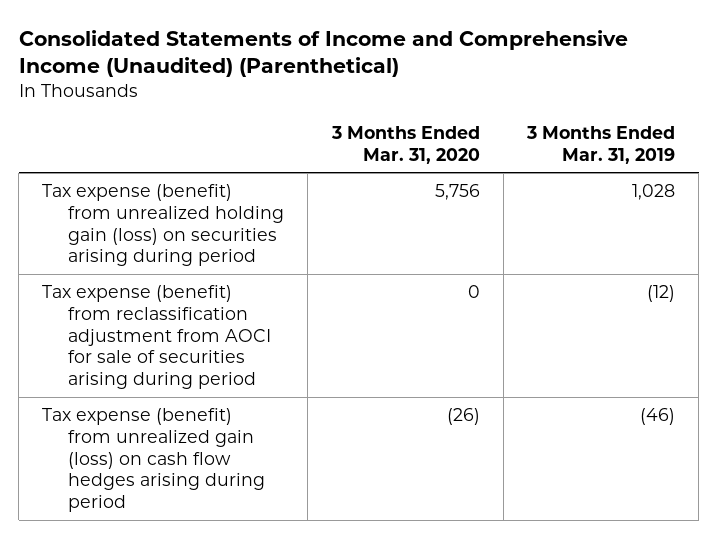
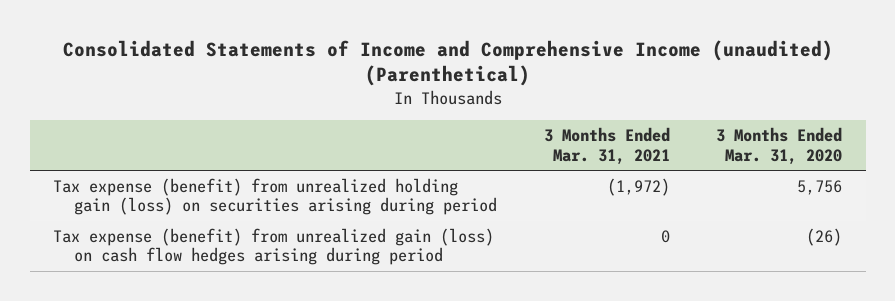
[18,30,628,78] Consolidated Statements of Income and Comprehensive Income (Unaudited) (Parenthetical) -> [62,39,833,87] Consolidated Statements of Income and Comprehensive Income (unaudited) (Parenthetical)
[525,125,675,164] 3 Months Ended Mar. 31, 2019 -> none
none -> [543,127,670,165] 3 Months Ended Mar. 31, 2021
[42,284,272,390] Tax expense (benefit) from reclassification adjustment from AOCI for sale of securities arising during period -> none

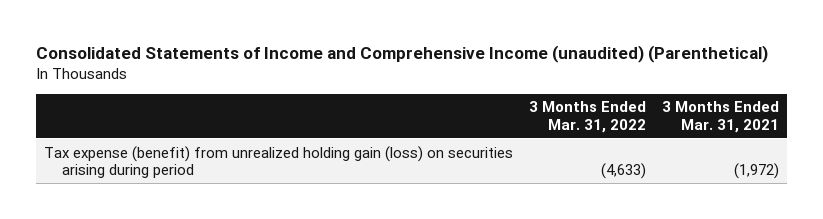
[716,127,843,165] 3 Months Ended Mar. 31, 2020 -> none
none -> [528,101,646,133] 3 Months Ended Mar. 31, 2022
[53,228,495,266] Tax expense (benefit) from unrealized gain (loss) on cash flow hedges arising during period -> none

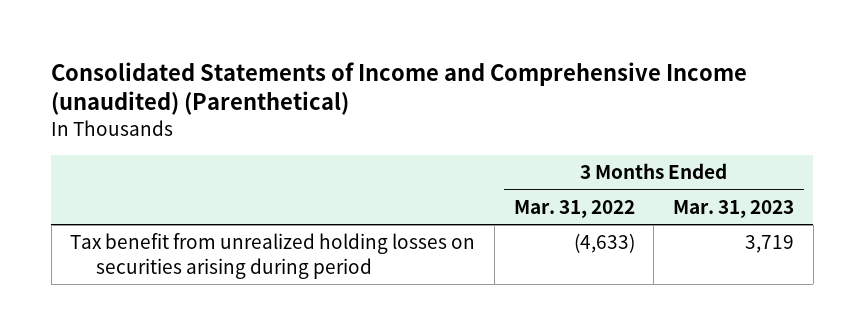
[661,101,779,133] 3 Months Ended Mar. 31, 2021 -> none
none -> [673,199,795,218] Mar. 31, 2023
[43,145,513,179] Tax expense (benefit) from unrealized holding gain (loss) on securities arising during period -> [70,233,476,279] Tax benefit from unrealized holding losses on securities arising during period

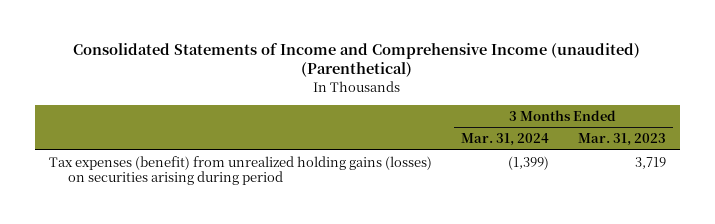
[513,199,635,218] Mar. 31, 2022 -> none
none -> [460,133,549,147] Mar. 31, 2024
[70,233,476,279] Tax benefit from unrealized holding losses on securities arising during period -> [49,156,433,186] Tax expenses (benefit) from unrealized holding gains (losses) on securities arising during period

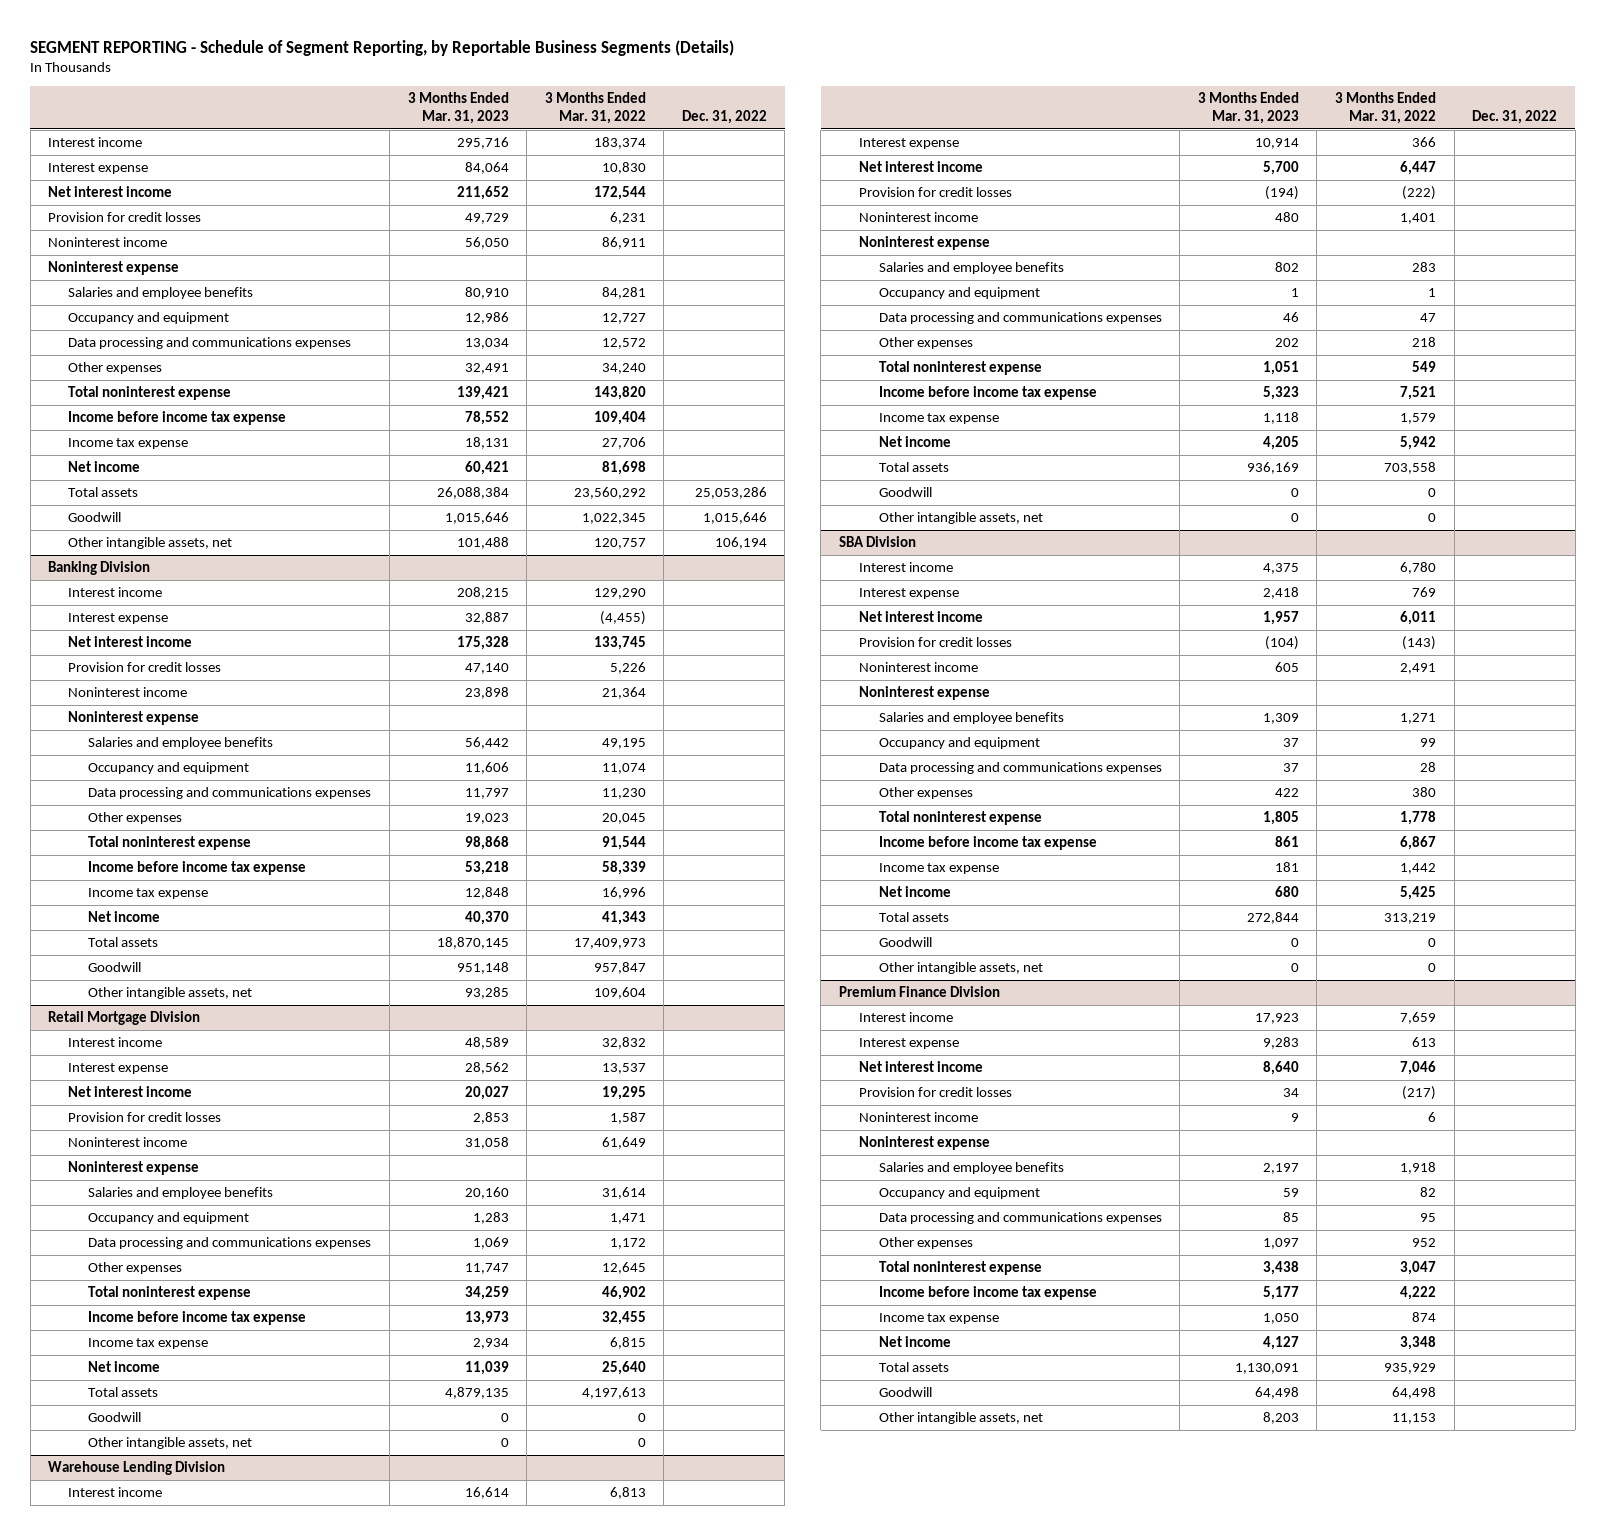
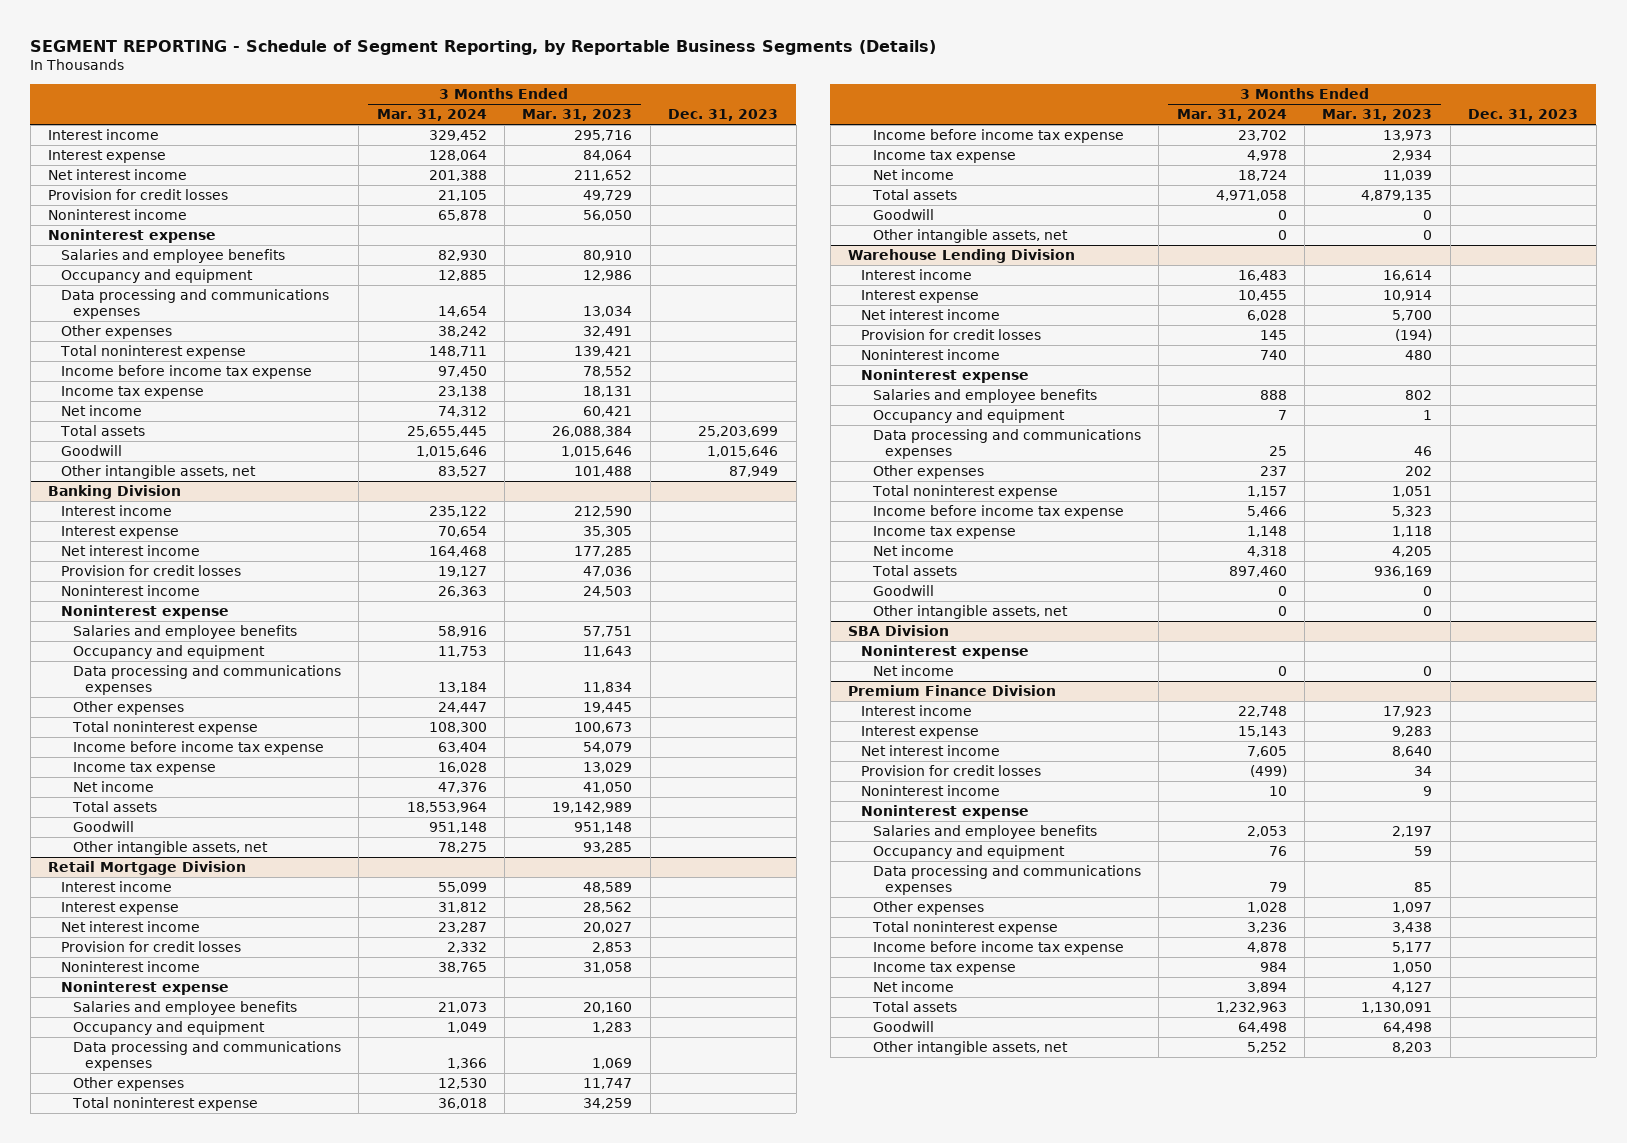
[544,92,646,124] 3 Months Ended Mar. 31, 2022 -> none
[681,109,767,124] Dec. 31, 2022 -> none
none -> [376,109,487,122] Mar. 31, 2024
none -> [668,109,779,122] Dec. 31, 2023
[456,587,509,600] 208,215 -> [574,506,633,518] 212,590
[464,612,509,625] 32,887 -> [583,526,633,538] 35,305
[456,636,509,651] 175,328 -> [574,546,633,558] 177,285
[464,663,509,675] 47,140 -> [583,566,633,578] 47,036
[464,687,509,700] 23,898 -> [583,586,633,598] 24,503
[464,737,509,750] 56,442 -> [583,626,633,638] 57,751
[464,762,509,775] 11,606 -> [583,646,633,658] 11,643
[464,788,509,800] 11,797 -> [583,682,633,694] 11,834
[464,813,509,825] 19,023 -> [583,702,633,714] 19,445
[464,836,509,851] 98,868 -> [574,722,633,734] 100,673
[464,861,509,876] 53,218 -> [583,742,633,754] 54,079
[464,887,509,900] 12,848 -> [583,762,633,774] 13,029
[464,911,509,926] 40,370 -> [583,782,633,794] 41,050
[436,937,509,950] 18,870,145 -> [552,802,633,814] 19,142,989
[858,562,953,573] Interest income -> none
[858,588,959,600] Interest expense -> none
[858,611,983,623] Net interest income -> none
[858,637,1012,648] Provision for credit losses -> none
[858,662,978,673] Noninterest income -> none
[878,712,1064,725] Salaries and employee benefits -> none
[878,737,1040,750] Occupancy and equipment -> none
[878,762,1162,775] Data processing and communications expenses -> none
[878,787,973,800] Other expenses -> none
[878,811,1042,826] Total noninterest expense -> none
[878,836,1097,851] Income before income tax expense -> none
[878,863,999,875] Income tax expense -> none
[878,912,949,923] Total assets -> none
[878,937,932,948] Goodwill -> none
[878,962,1043,975] Other intangible assets, net -> none
[1274,886,1299,898] 680 -> [1423,666,1433,677] 0

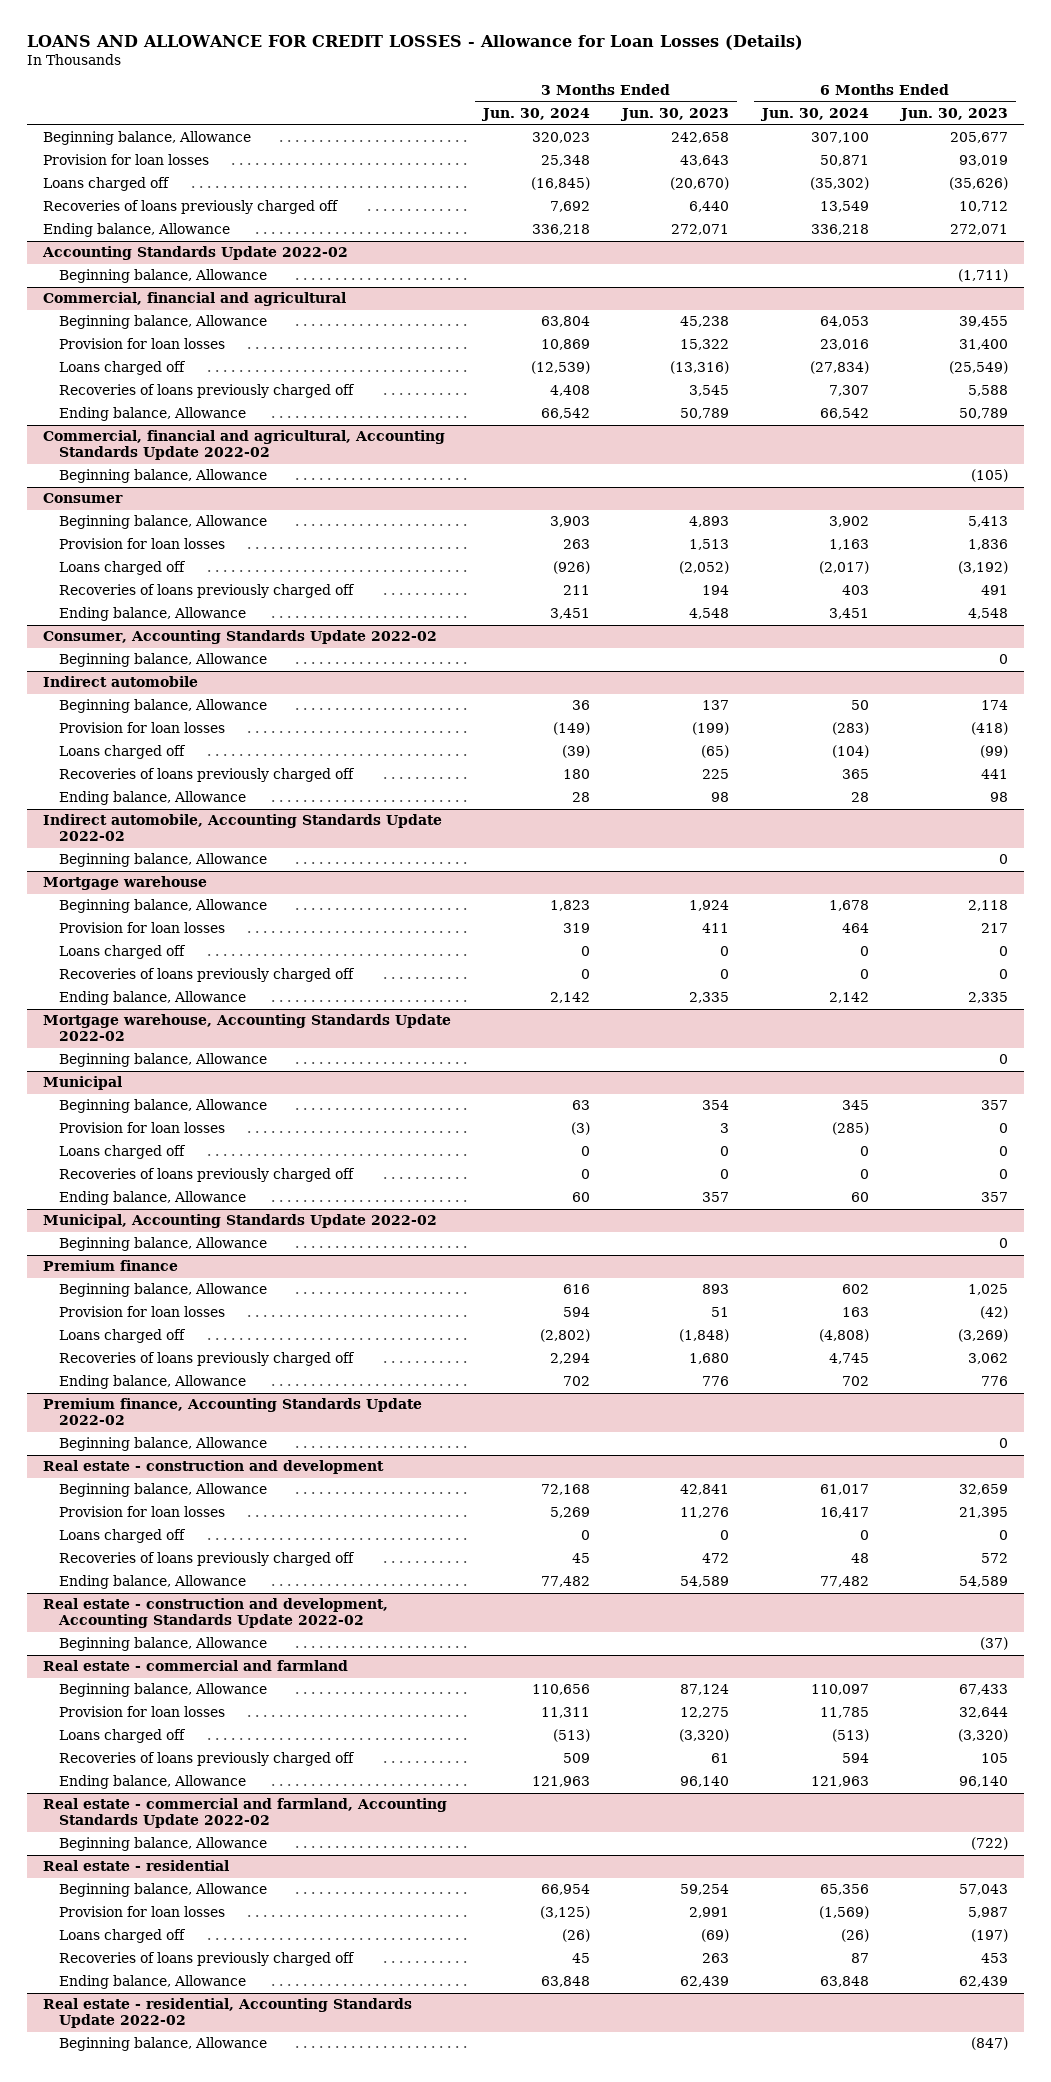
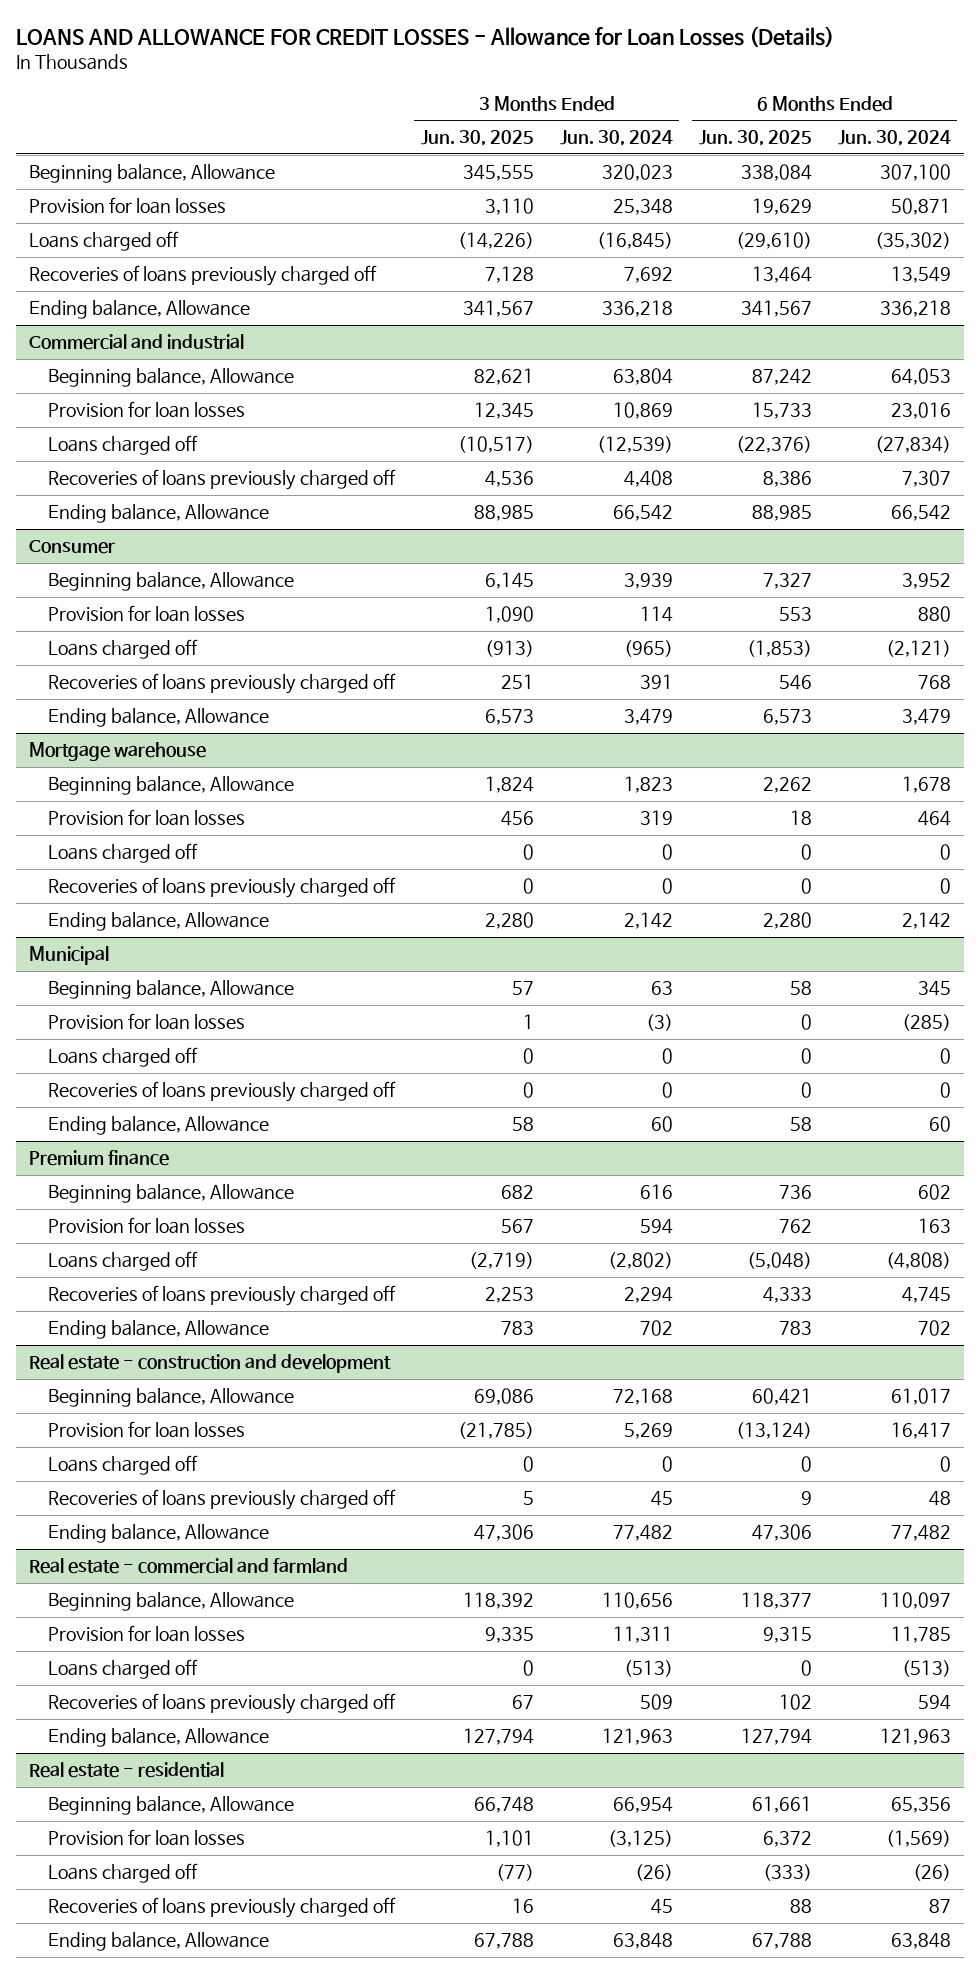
[620,108,730,122] Jun. 30, 2023 -> none
[898,108,1008,122] Jun. 30, 2023 -> none
none -> [420,130,534,147] Jun. 30, 2025
none -> [698,130,812,147] Jun. 30, 2025
[41,246,348,261] Accounting Standards Update 2022-02 -> none
[58,269,267,284] Beginning balance, Allowance -> none
[42,292,346,307] Commercial, financial and agricultural -> [29,334,245,351] Commercial and industrial
[42,430,445,461] Commercial, financial and agricultural, Accounting Standards Update 2022-02 -> none
[58,469,267,484] Beginning balance, Allowance -> none
[42,630,437,645] Consumer, Accounting Standards Update 2022-02 -> none
[58,653,267,668] Beginning balance, Allowance -> none
[42,676,198,688] Indirect automobile -> none
[58,699,267,714] Beginning balance, Allowance -> none
[58,722,225,734] Provision for loan losses -> none
[58,745,186,760] Loans charged off -> none
[58,768,355,783] Recoveries of loans previously charged off -> none
[58,791,246,806] Ending balance, Allowance -> none
[42,814,442,842] Indirect automobile, Accounting Standards Update 2022-02 -> none
[58,853,267,868] Beginning balance, Allowance -> none
[550,516,591,528] 3,903 -> [623,573,673,590] 3,939
[828,516,869,528] 3,902 -> [901,573,951,590] 3,952
[563,539,591,550] 263 -> [639,606,673,623] 114
[828,539,869,551] 1,163 -> [917,606,951,623] 880
[553,561,591,575] (926) -> [623,640,673,658] (965)
[818,561,869,575] (2,017) -> [885,640,951,658] (2,121)
[563,585,591,596] 211 -> [639,674,673,690] 391
[841,585,869,596] 403 -> [917,675,951,690] 768
[550,608,591,620] 3,451 -> [623,709,673,726] 3,479
[828,608,869,620] 3,451 -> [901,709,951,726] 3,479
[42,1014,451,1042] Mortgage warehouse, Accounting Standards Update 2022-02 -> none
[58,1053,267,1068] Beginning balance, Allowance -> none
[42,1214,437,1229] Municipal, Accounting Standards Update 2022-02 -> none
[58,1237,267,1252] Beginning balance, Allowance -> none
[42,1398,422,1426] Premium finance, Accounting Standards Update 2022-02 -> none
[58,1437,267,1452] Beginning balance, Allowance -> none
[42,1598,388,1629] Real estate - construction and development, Accounting Standards Update 2022-02 -> none
[58,1637,267,1652] Beginning balance, Allowance -> none
[42,1798,447,1829] Real estate - commercial and farmland, Accounting Standards Update 2022-02 -> none
[58,1837,267,1852] Beginning balance, Allowance -> none
[42,1998,412,2029] Real estate - residential, Accounting Standards Update 2022-02 -> none
[58,2037,267,2052] Beginning balance, Allowance -> none

